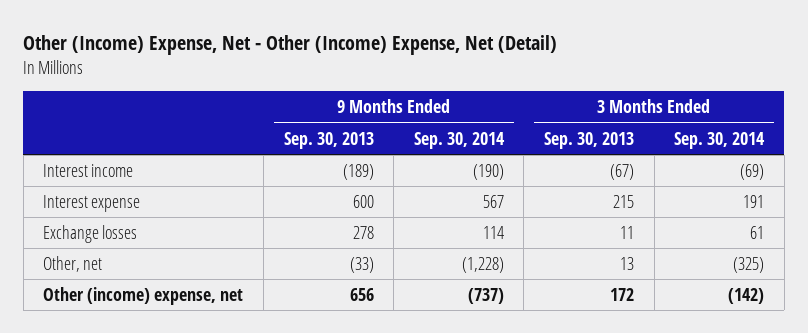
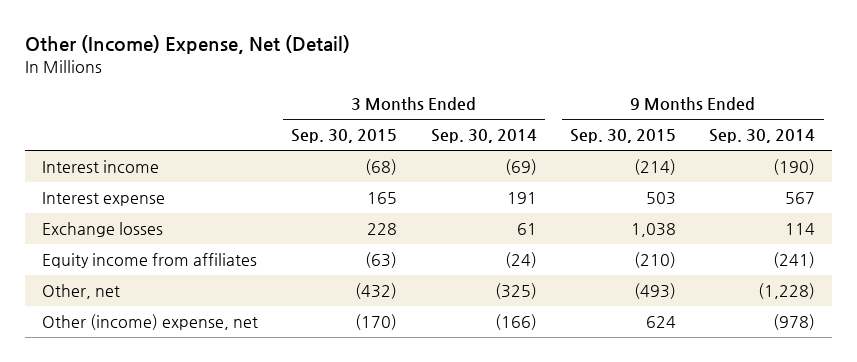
[23,35,558,56] Other (Income) Expense, Net - Other (Income) Expense, Net (Detail) -> [25,35,351,55] Other (Income) Expense, Net (Detail)
[283,131,374,149] Sep. 30, 2013 -> none
[544,131,635,149] Sep. 30, 2013 -> none
none -> [291,129,398,144] Sep. 30, 2015
none -> [569,129,676,144] Sep. 30, 2015
none -> [41,253,257,269] Equity income from affiliates
[467,287,504,304] (737) -> [773,314,816,331] (978)
[728,287,765,304] (142) -> [494,314,537,331] (166)

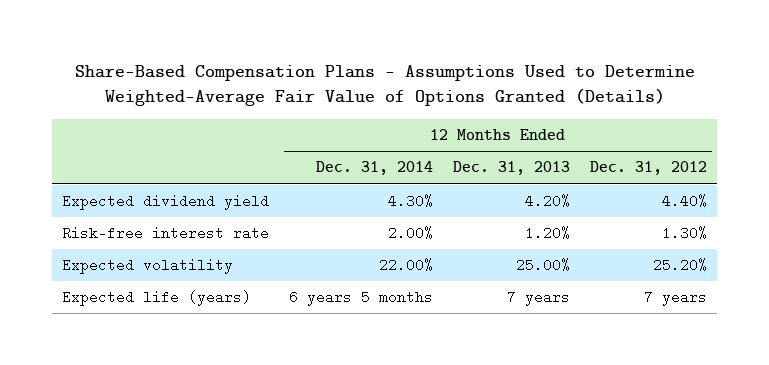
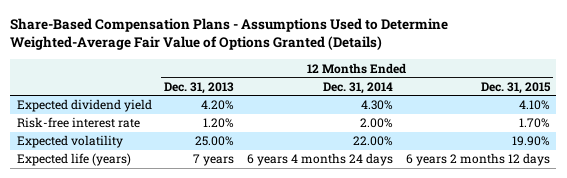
[590,161,708,176] Dec. 31, 2012 -> none
none -> [480,81,551,94] Dec. 31, 2015
[288,290,433,307] 6 years 5 months -> [247,153,394,167] 6 years 4 months 24 days

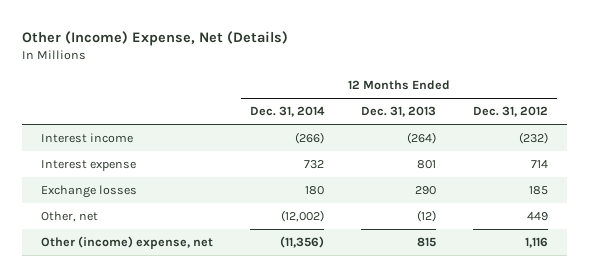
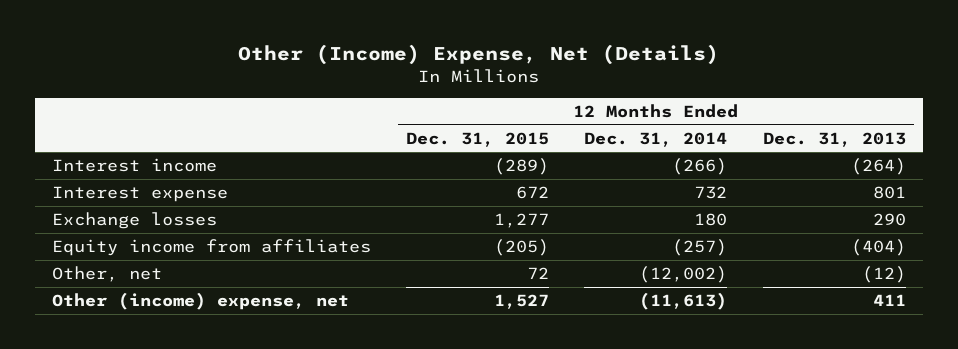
[473,106,549,118] Dec. 31, 2012 -> none
none -> [406,131,550,147] Dec. 31, 2015
none -> [52,239,372,257] Equity income from affiliates
[279,236,324,249] (11,356) -> [639,292,728,311] (11,613)
[417,237,437,248] 815 -> [872,294,906,307] 411

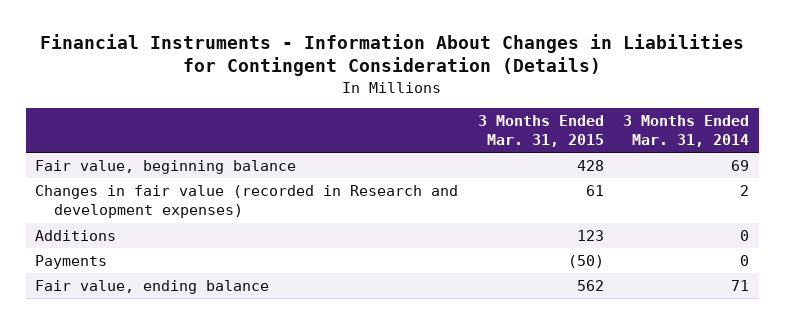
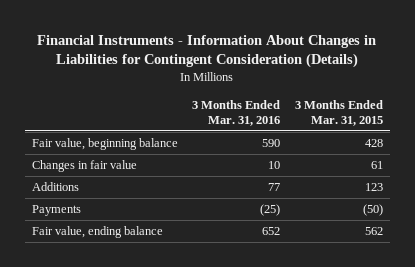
[623,114,750,147] 3 Months Ended Mar. 31, 2014 -> none
none -> [192,100,281,126] 3 Months Ended Mar. 31, 2016
[35,185,459,219] Changes in fair value (recorded in Research and development expenses) -> [32,160,138,173] Changes in fair value

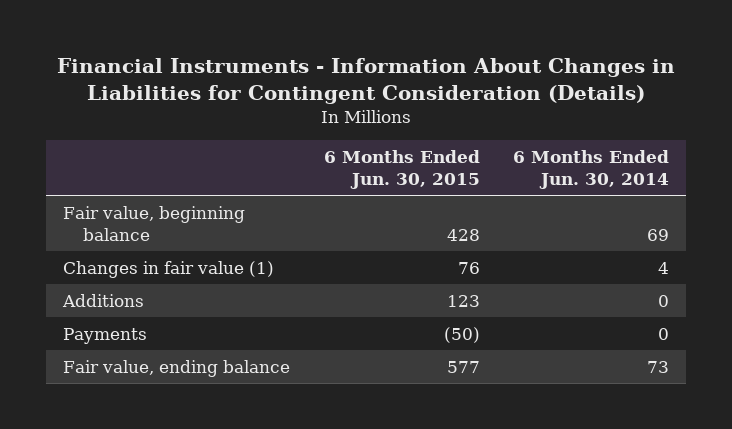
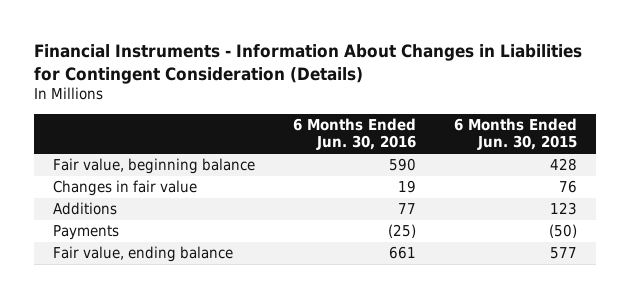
[513,150,670,189] 6 Months Ended Jun. 30, 2014 -> none
none -> [293,118,417,151] 6 Months Ended Jun. 30, 2016
[63,260,275,278] Changes in fair value (1) -> [53,180,198,197] Changes in fair value

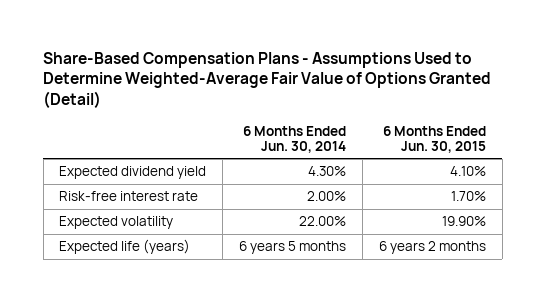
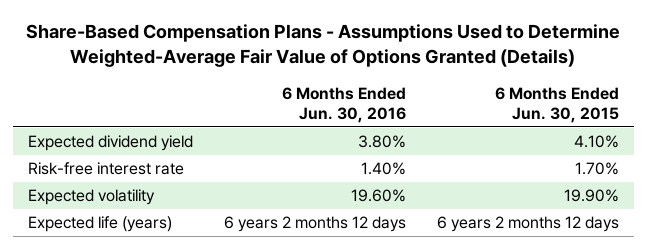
[43,51,492,109] Share-Based Compensation Plans - Assumptions Used to Determine Weighted-Average Fair Value of Options Granted (Detail) -> [26,24,621,68] Share-Based Compensation Plans - Assumptions Used to Determine Weighted-Average Fair Value of Options Granted (Details)
[243,125,347,153] 6 Months Ended Jun. 30, 2014 -> none
none -> [281,86,406,124] 6 Months Ended Jun. 30, 2016
[378,241,486,255] 6 years 2 months -> [436,216,619,233] 6 years 2 months 12 days

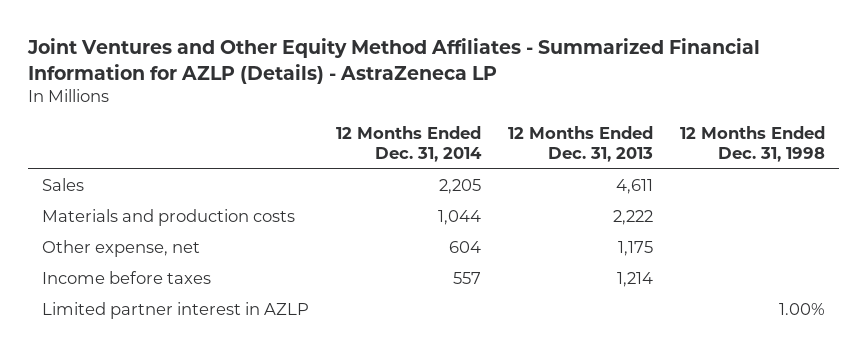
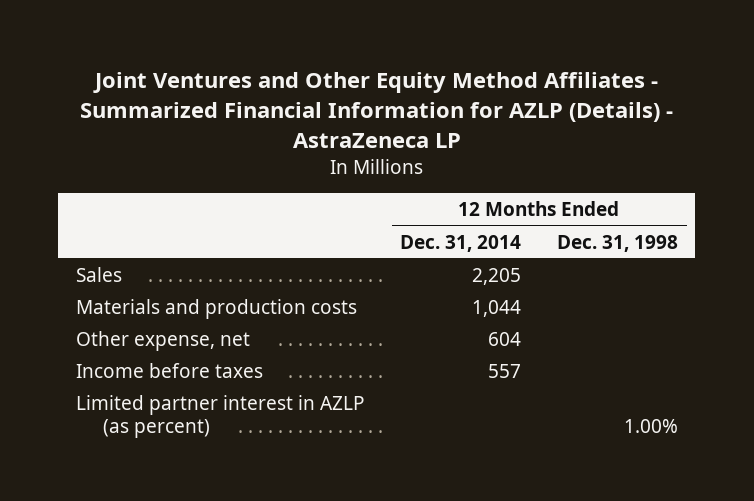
[508,126,654,163] 12 Months Ended Dec. 31, 2013 -> none
[42,302,310,320] Limited partner interest in AZLP -> [76,395,366,439] Limited partner interest in AZLP (as percent)

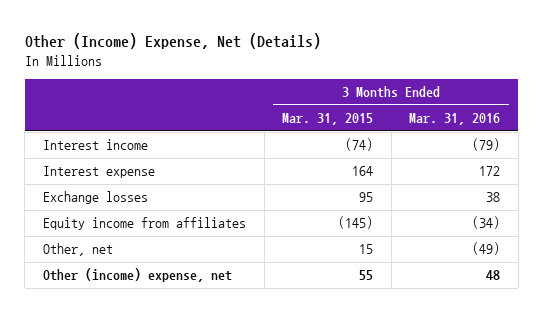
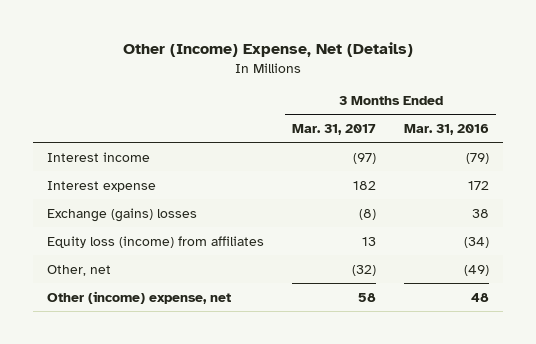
[282,113,374,126] Mar. 31, 2015 -> none
none -> [292,124,377,136] Mar. 31, 2017
[43,191,149,205] Exchange losses -> [46,207,197,222] Exchange (gains) losses
[43,217,247,231] Equity income from affiliates -> [46,235,264,248] Equity loss (income) from affiliates

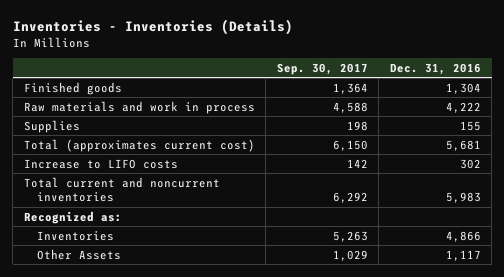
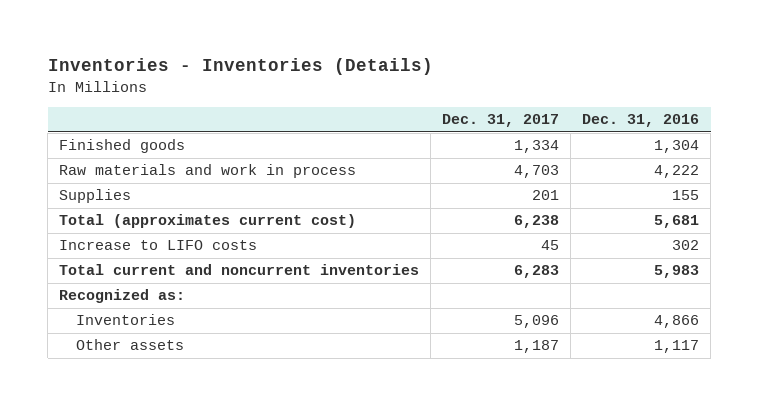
[276,62,368,75] Sep. 30, 2017 -> none
none -> [442,114,560,128] Dec. 31, 2017
[37,248,122,260] Other Assets -> [75,339,184,351] Other assets

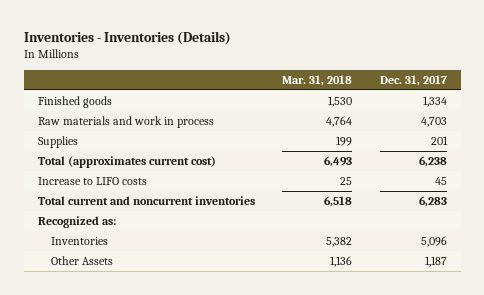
[582,114,700,128] Dec. 31, 2016 -> none
none -> [282,75,353,87] Mar. 31, 2018
[75,339,184,351] Other assets -> [51,255,114,265] Other Assets

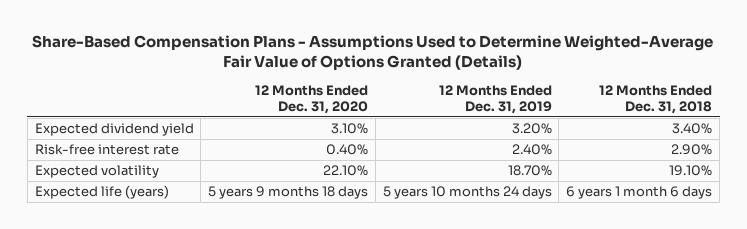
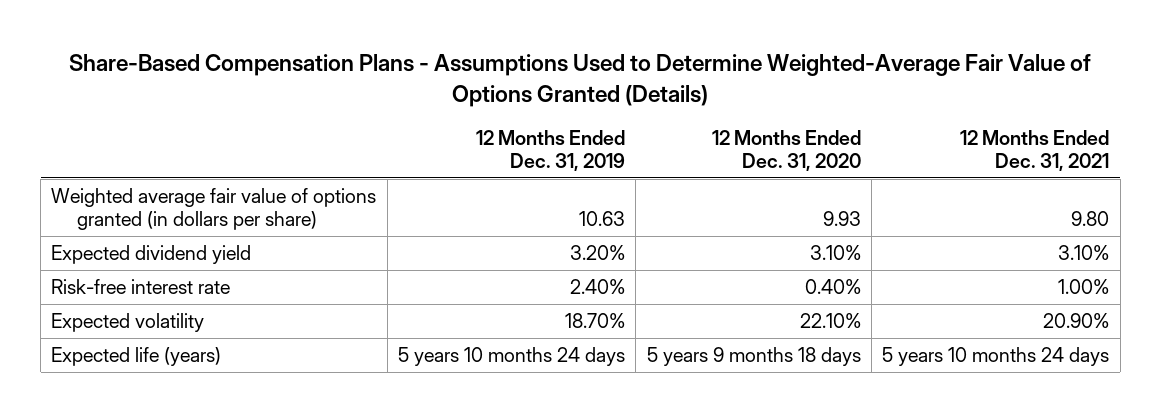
[599,85,713,115] 12 Months Ended Dec. 31, 2018 -> none
none -> [960,130,1110,171] 12 Months Ended Dec. 31, 2021
none -> [51,188,377,230] Weighted average fair value of options granted (in dollars per share)

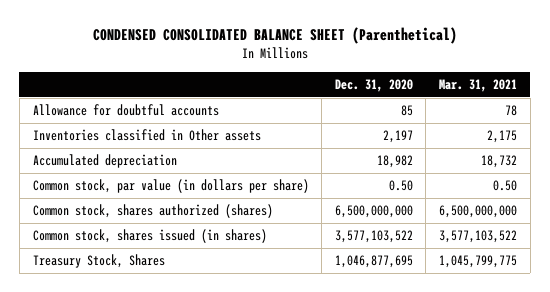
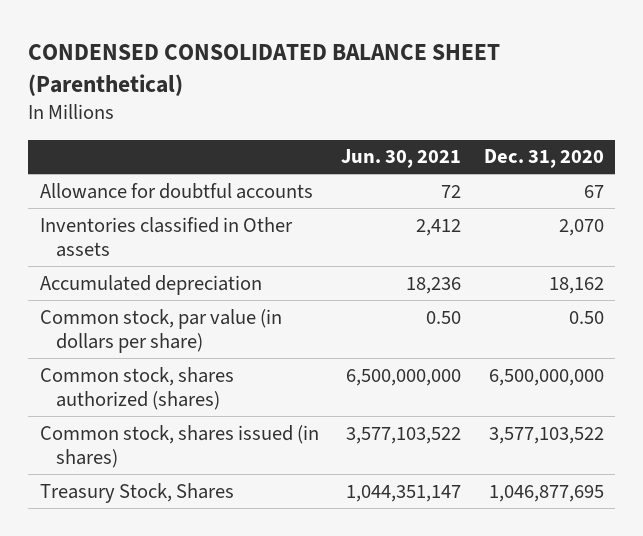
[439,78,518,92] Mar. 31, 2021 -> none
none -> [341,149,462,169] Jun. 30, 2021
[400,105,413,117] 85 -> [583,184,604,198] 67
[382,130,413,144] 2,197 -> [558,218,604,236] 2,070
[376,155,413,169] 18,982 -> [548,276,604,294] 18,162

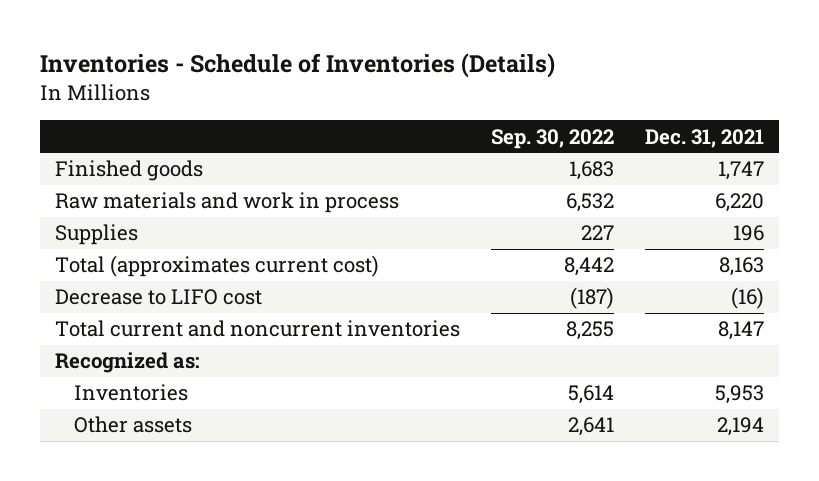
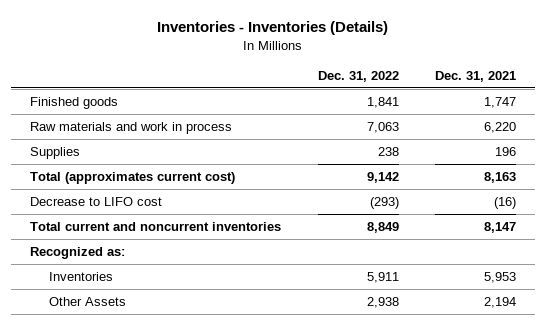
[39,52,555,78] Inventories - Schedule of Inventories (Details) -> [157,20,389,35] Inventories - Inventories (Details)
[490,128,614,149] Sep. 30, 2022 -> none
none -> [317,70,399,82] Dec. 31, 2022
[73,416,192,434] Other assets -> [49,297,127,307] Other Assets

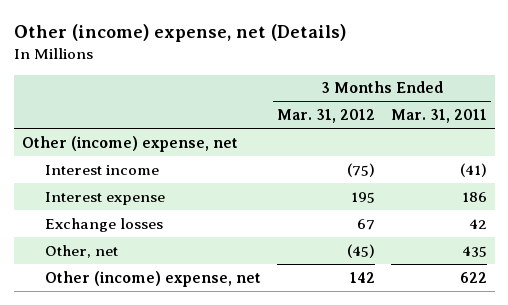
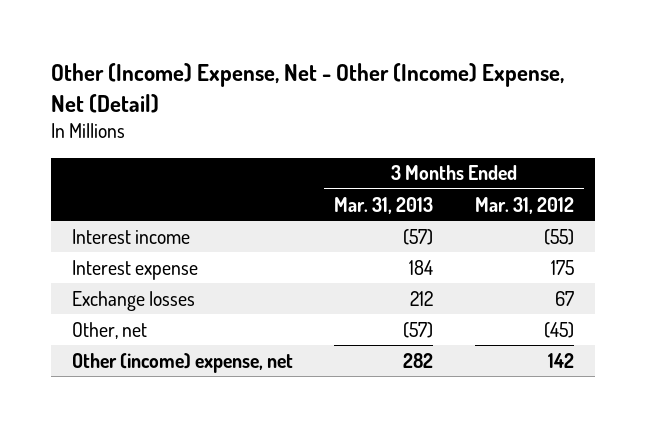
[13,23,346,42] Other (income) expense, net (Details) -> [50,63,564,113] Other (Income) Expense, Net - Other (Income) Expense, Net (Detail)
[390,109,487,124] Mar. 31, 2011 -> none
none -> [334,196,434,214] Mar. 31, 2013
[21,135,238,152] Other (income) expense, net -> none
[346,162,375,177] (75) -> [543,228,574,245] (55)
[350,191,375,203] 195 -> [550,259,574,275] 175

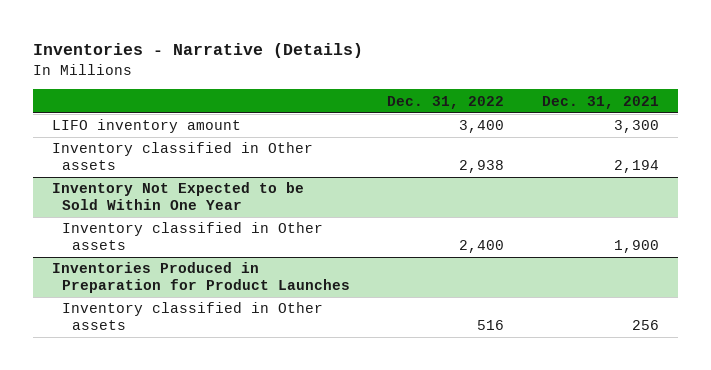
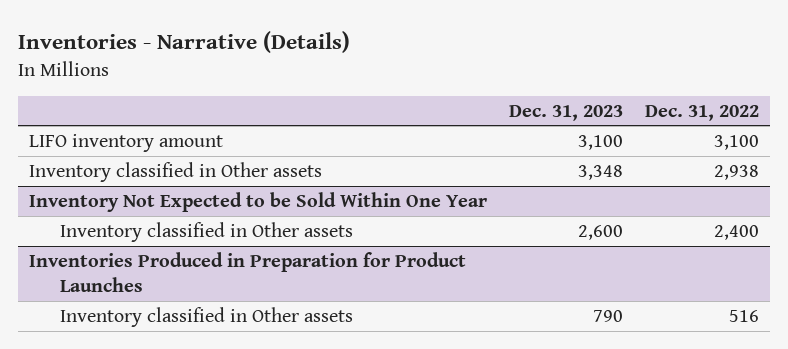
[541,95,659,109] Dec. 31, 2021 -> none
none -> [509,104,624,121] Dec. 31, 2023
[459,120,505,134] 3,400 -> [714,135,760,151] 3,100

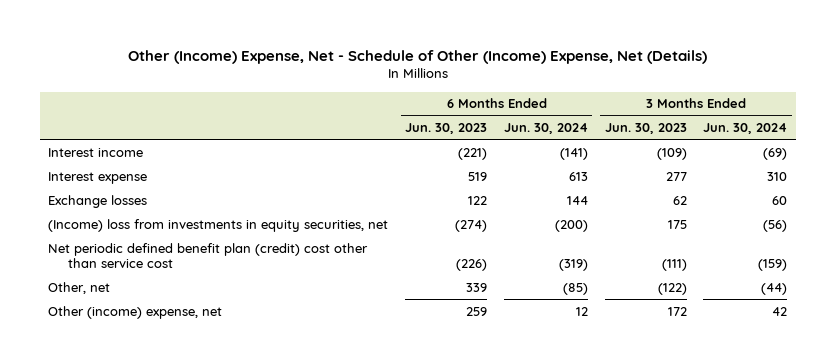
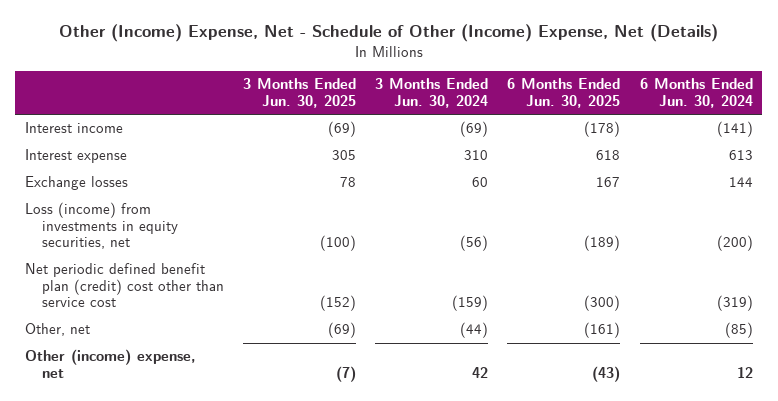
[405,123,488,135] Jun. 30, 2023 -> none
[604,123,687,135] Jun. 30, 2023 -> none
none -> [243,78,357,108] 3 Months Ended Jun. 30, 2025
none -> [507,78,621,108] 6 Months Ended Jun. 30, 2025
[48,218,389,232] (Income) loss from investments in equity securities, net -> [24,202,179,250] Loss (income) from investments in equity securities, net

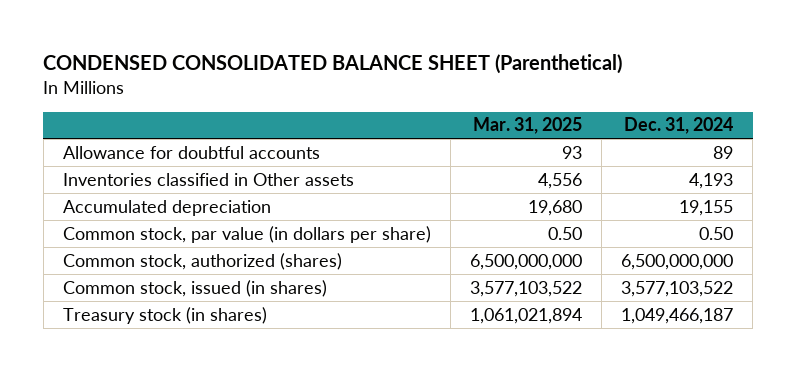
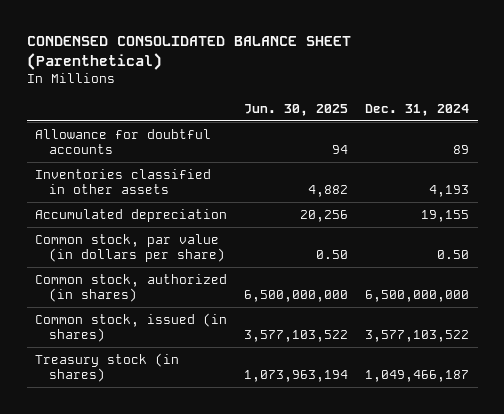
[472,117,582,135] Mar. 31, 2025 -> none
none -> [244,103,349,116] Jun. 30, 2025
[62,172,354,186] Inventories classified in Other assets -> [35,168,212,195] Inventories classified in other assets
[62,252,342,270] Common stock, authorized (shares) -> [35,273,228,303] Common stock, authorized (in shares)

